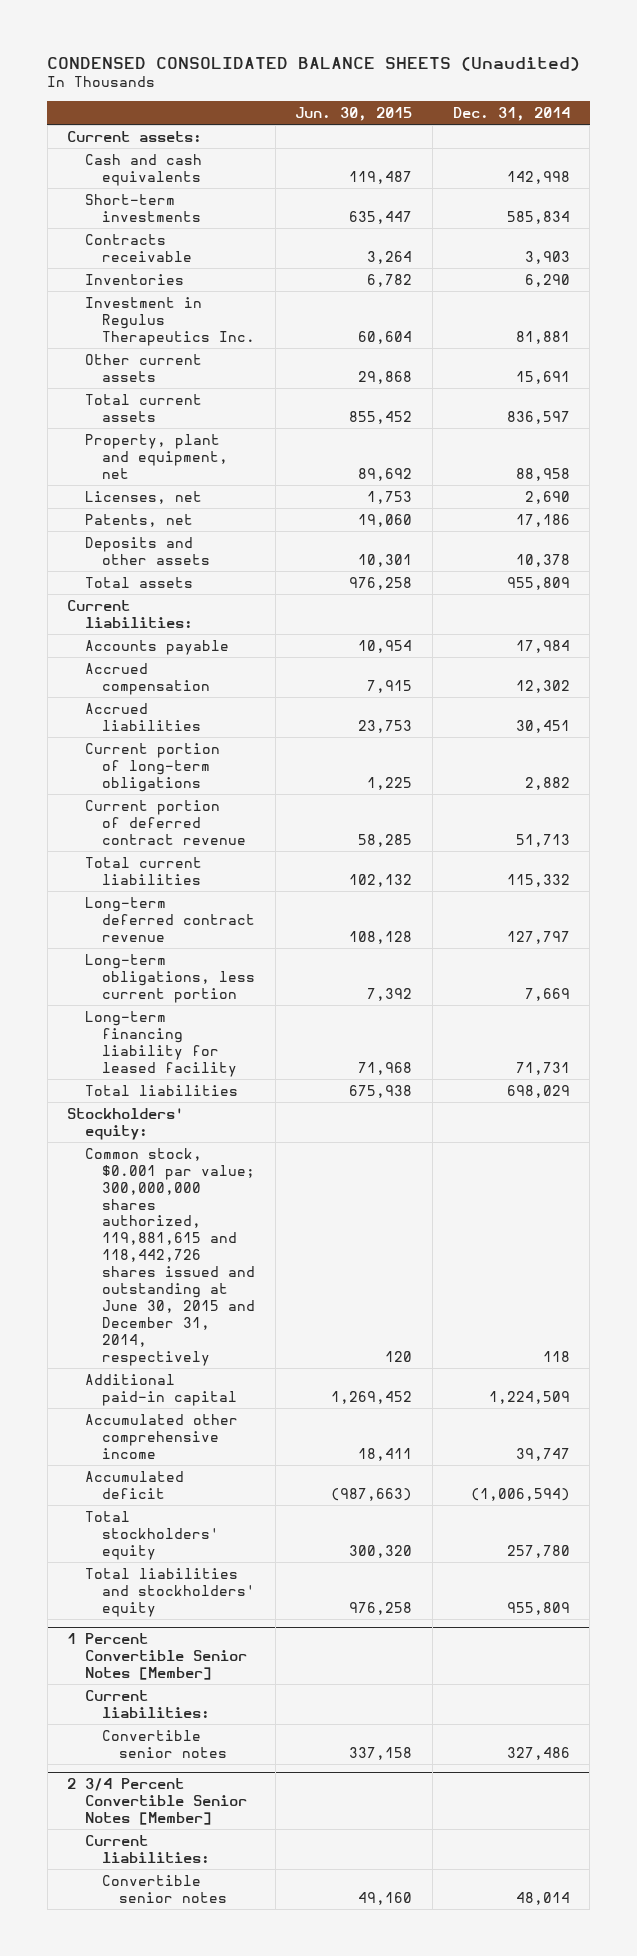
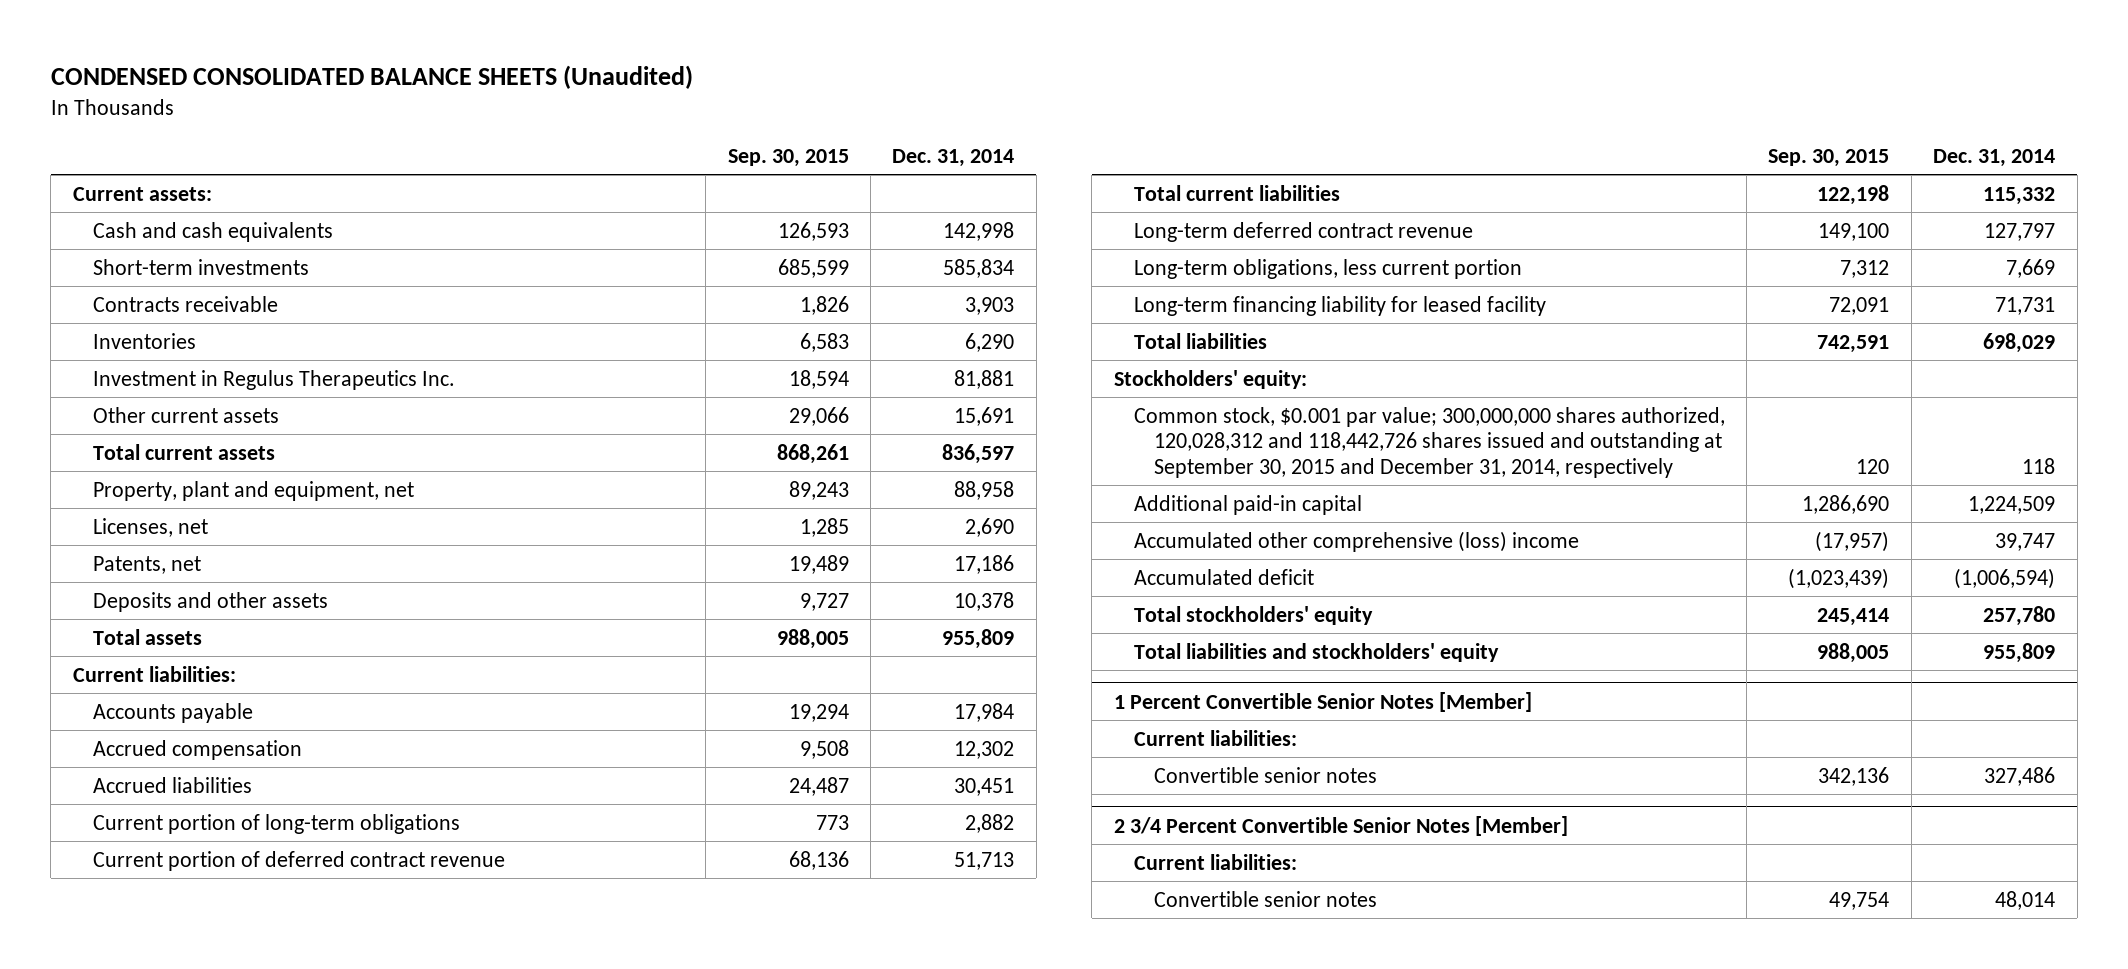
[295,106,413,121] Jun. 30, 2015 -> none
none -> [727,149,849,168] Sep. 30, 2015
[84,1147,255,1366] Common stock, $0.001 par value; 300,000,000 shares authorized, 119,881,615 and 118,442,726 shares issued and outstanding at June 30, 2015 and December 31, 2014, respectively -> [1133,406,1725,478] Common stock, $0.001 par value; 300,000,000 shares authorized, 120,028,312 and 118,442,726 shares issued and outstanding at September 30, 2015 and December 31, 2014, respectively
[84,1413,238,1459] Accumulated other comprehensive income -> [1133,530,1579,552] Accumulated other comprehensive (loss) income

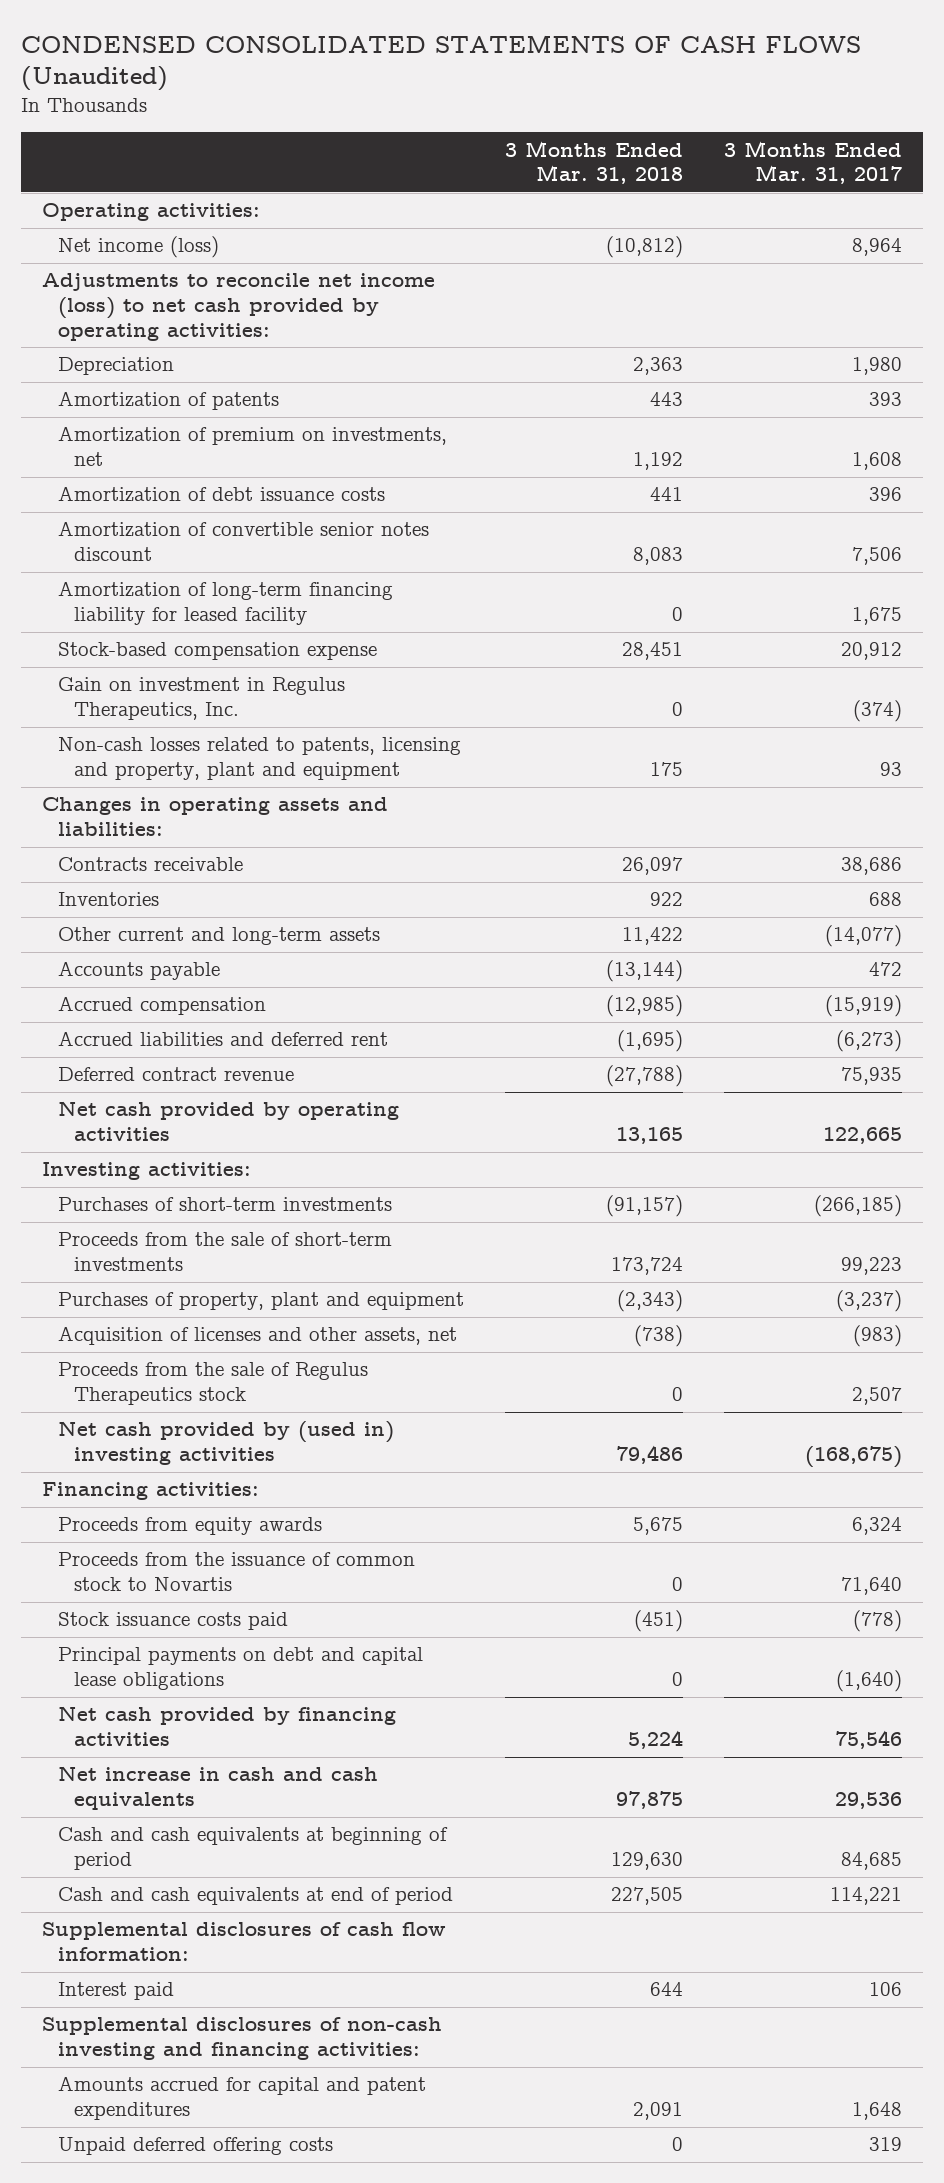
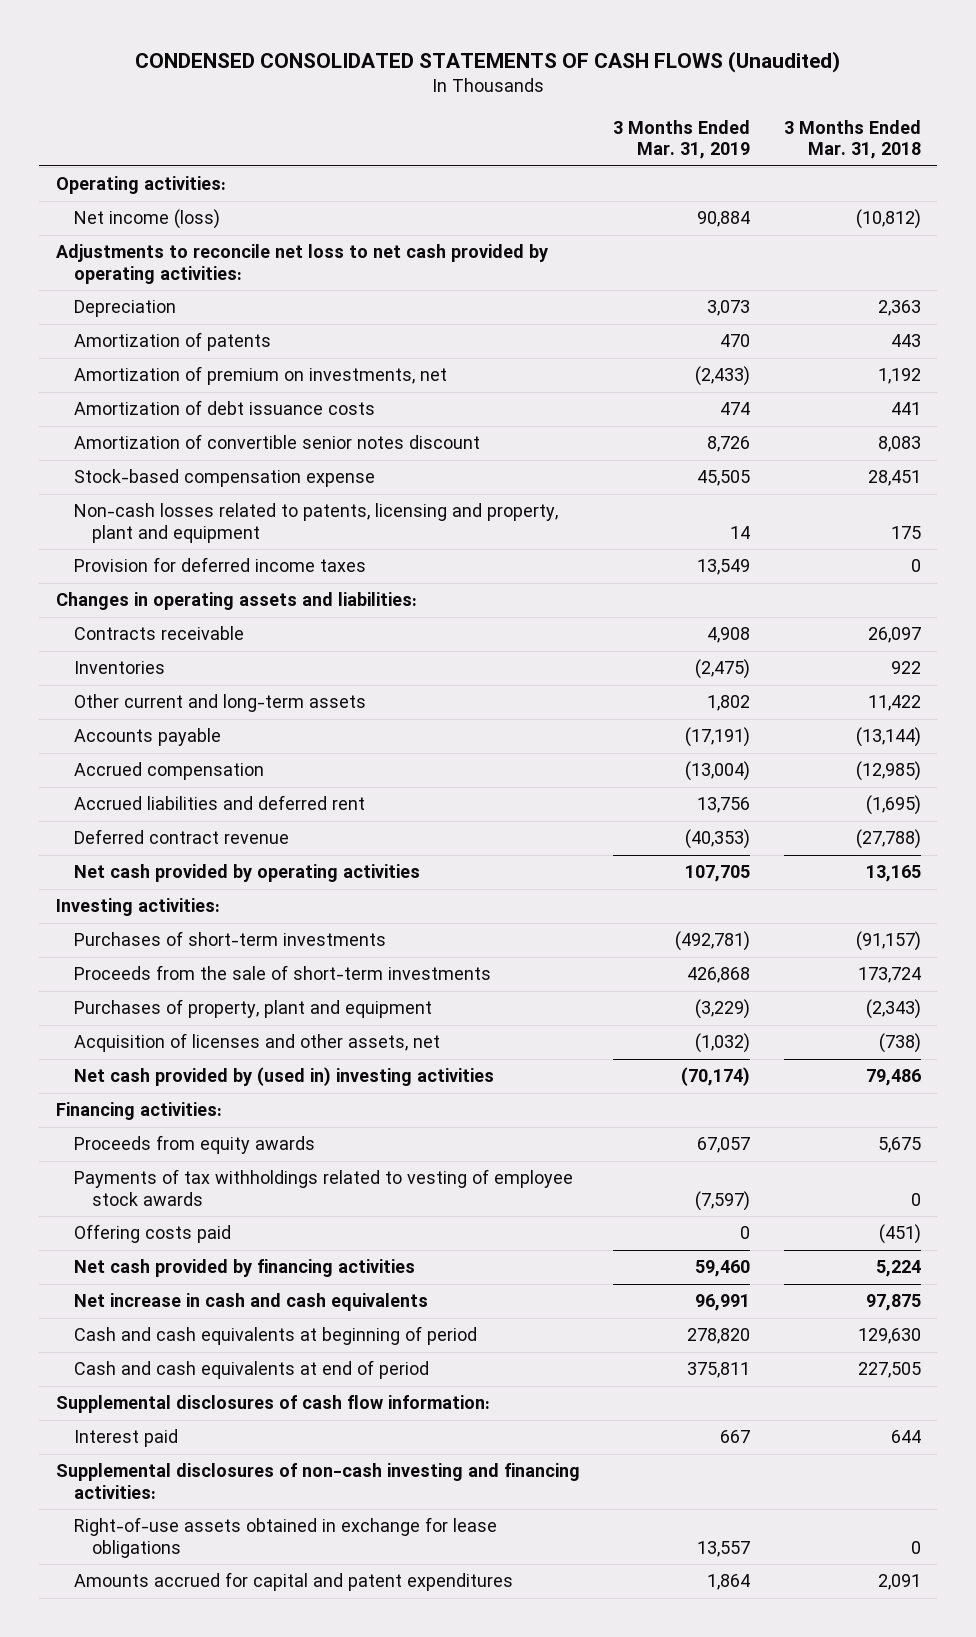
[724,140,903,185] 3 Months Ended Mar. 31, 2017 -> none
none -> [613,119,751,160] 3 Months Ended Mar. 31, 2019
[41,273,435,341] Adjustments to reconcile net income (loss) to net cash provided by operating activities: -> [55,244,548,284] Adjustments to reconcile net loss to net cash provided by operating activities:
[57,581,393,626] Amortization of long-term financing liability for leased facility -> none
[57,677,345,721] Gain on investment in Regulus Therapeutics, Inc. -> none
none -> [74,557,367,573] Provision for deferred income taxes
[57,1362,368,1406] Proceeds from the sale of Regulus Therapeutics stock -> none
[57,1552,415,1592] Proceeds from the issuance of common stock to Novartis -> none
[57,1647,423,1691] Principal payments on debt and capital lease obligations -> none
none -> [74,1169,574,1206] Payments of tax withholdings related to vesting of employee stock awards
[57,1612,288,1631] Stock issuance costs paid -> [74,1224,232,1244] Offering costs paid
none -> [74,1517,498,1558] Right-of-use assets obtained in exchange for lease obligations
[57,2137,333,2156] Unpaid deferred offering costs -> none

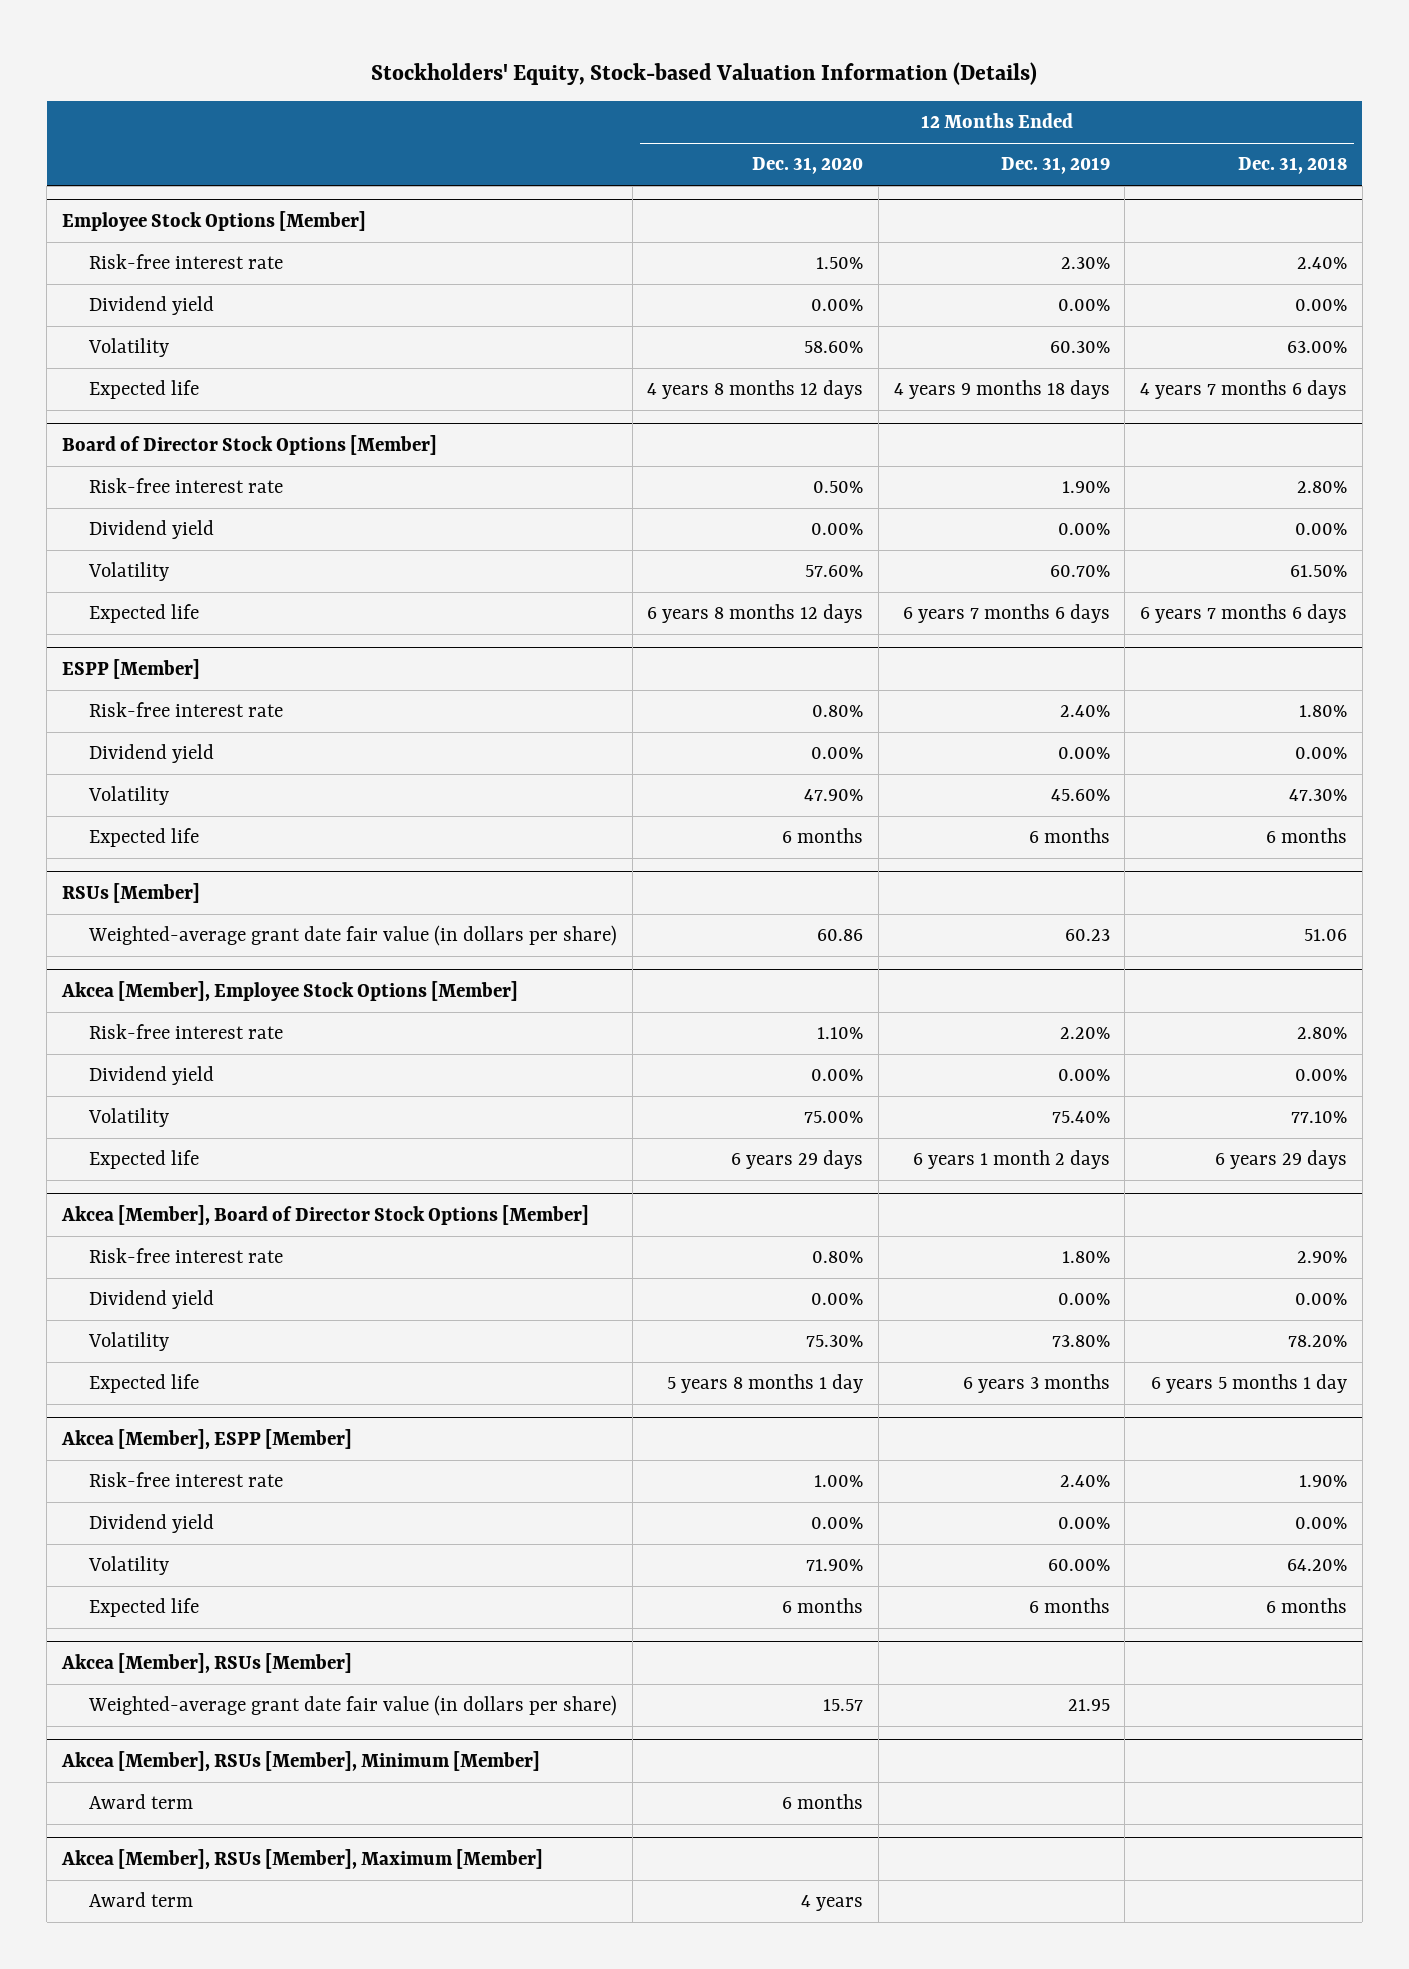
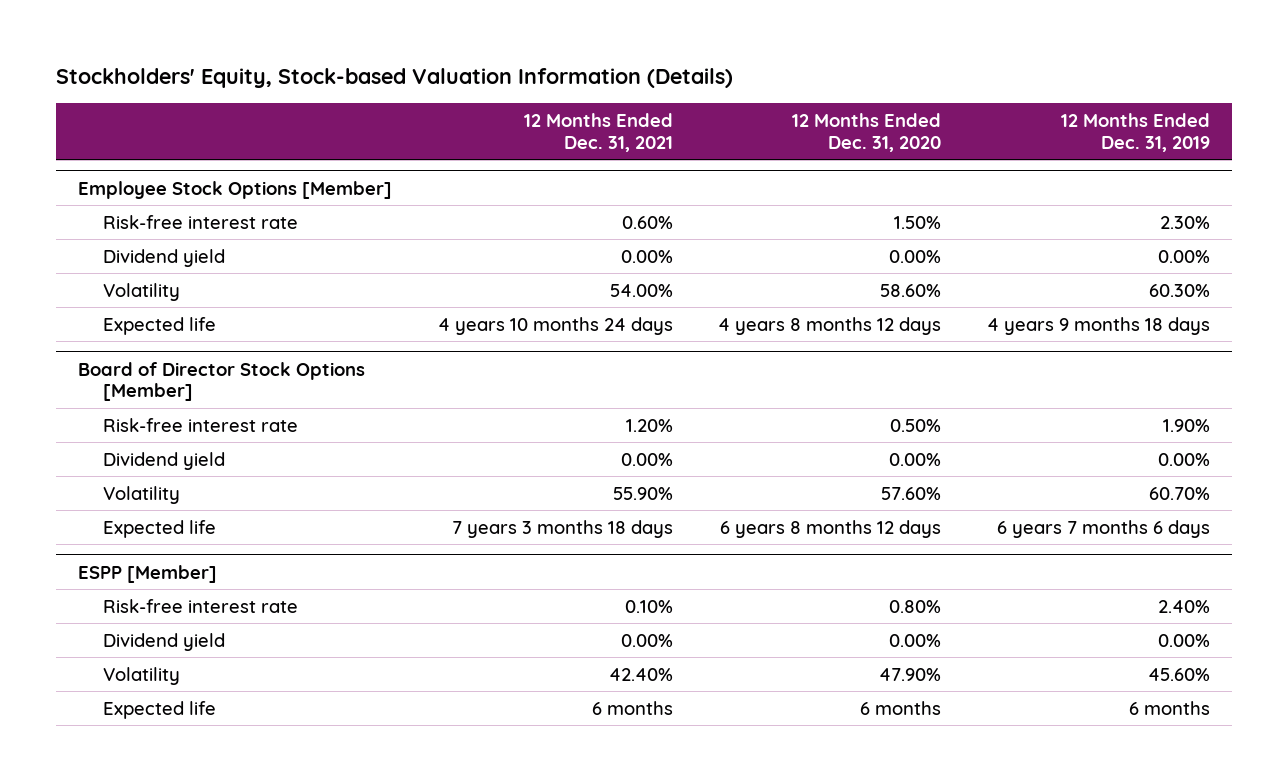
[1237,157,1347,175] Dec. 31, 2018 -> none
none -> [523,112,673,152] 12 Months Ended Dec. 31, 2021
[61,882,200,903] RSUs [Member] -> none
[88,925,618,947] Weighted-average grant date fair value (in dollars per share) -> none
[60,980,518,1001] Akcea [Member], Employee Stock Options [Member] -> none
[89,1024,284,1040] Risk-free interest rate -> none
[89,1066,215,1086] Dividend yield -> none
[88,1108,170,1128] Volatility -> none
[89,1150,200,1170] Expected life -> none
[60,1204,589,1225] Akcea [Member], Board of Director Stock Options [Member] -> none
[89,1248,284,1264] Risk-free interest rate -> none
[89,1290,215,1310] Dividend yield -> none
[88,1332,170,1352] Volatility -> none
[89,1374,200,1394] Expected life -> none
[60,1428,352,1449] Akcea [Member], ESPP [Member] -> none
[89,1472,284,1488] Risk-free interest rate -> none
[89,1514,215,1534] Dividend yield -> none
[88,1556,170,1576] Volatility -> none
[89,1598,200,1618] Expected life -> none
[60,1652,352,1673] Akcea [Member], RSUs [Member] -> none
[88,1695,618,1717] Weighted-average grant date fair value (in dollars per share) -> none
[60,1750,540,1771] Akcea [Member], RSUs [Member], Minimum [Member] -> none
[89,1794,194,1810] Award term -> none
[60,1848,543,1869] Akcea [Member], RSUs [Member], Maximum [Member] -> none
[89,1892,194,1908] Award term -> none

